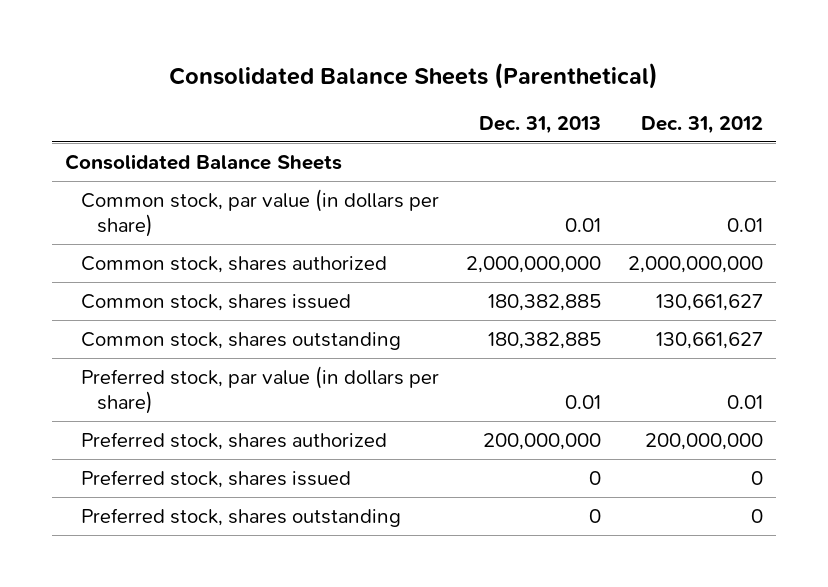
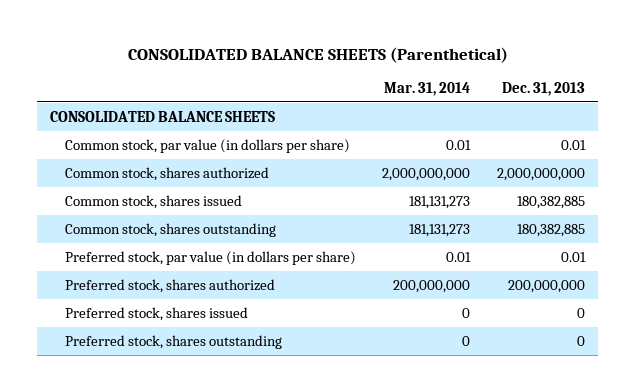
[168,62,658,89] Consolidated Balance Sheets (Parenthetical) -> [127,46,508,63] CONSOLIDATED BALANCE SHEETS (Parenthetical)
[640,115,763,134] Dec. 31, 2012 -> none
none -> [384,81,471,96] Mar. 31, 2014
[65,153,343,170] Consolidated Balance Sheets -> [50,110,276,122] CONSOLIDATED BALANCE SHEETS

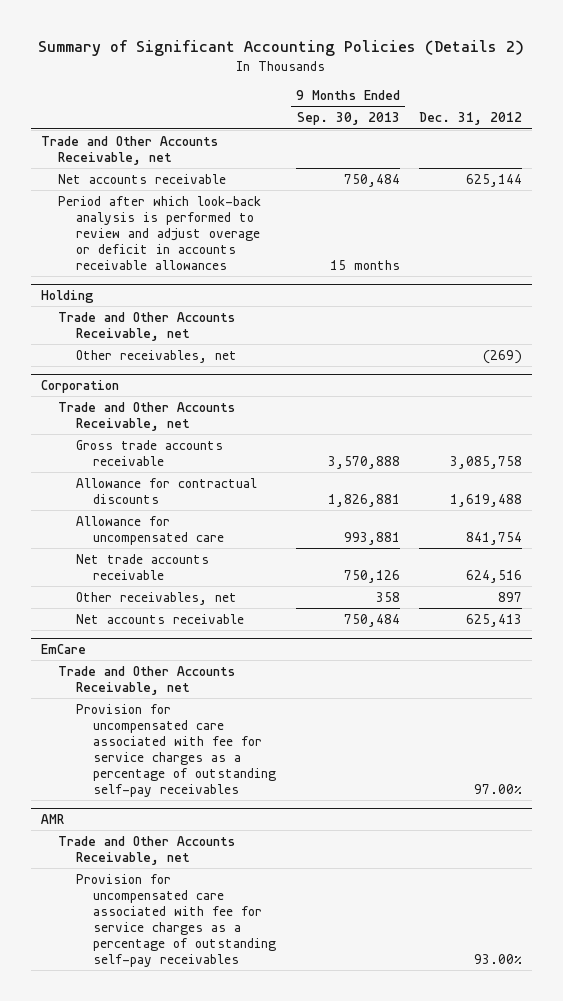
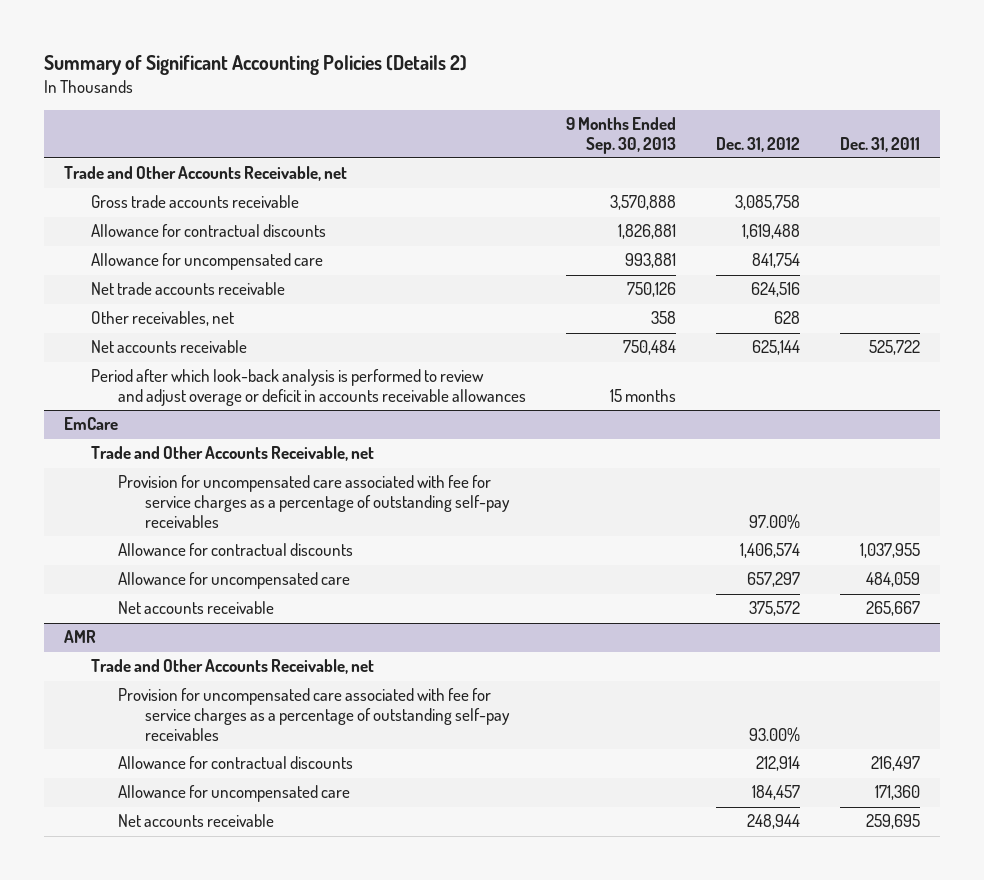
none -> [840,136,921,152] Dec. 31, 2011
[40,289,94,303] Holding -> none
[58,311,236,341] Trade and Other Accounts Receivable, net -> none
[75,349,237,363] Other receivables, net -> none
[40,379,119,393] Corporation -> none
[58,401,236,431] Trade and Other Accounts Receivable, net -> none
[75,613,244,624] Net accounts receivable -> none
[498,591,523,602] 897 -> [774,311,801,325] 628
[58,173,227,184] Net accounts receivable -> [90,340,247,354] Net accounts receivable
[58,195,262,271] Period after which look-back analysis is performed to review and adjust overage or deficit in accounts receivable allowances -> [90,369,526,406] Period after which look-back analysis is performed to review and adjust overage or deficit in accounts receivable allowances
none -> [117,543,353,557] Allowance for contractual discounts
none -> [117,572,350,590] Allowance for uncompensated care
none -> [117,601,274,615] Net accounts receivable
none -> [117,756,353,770] Allowance for contractual discounts
none -> [117,785,350,803] Allowance for uncompensated care
none -> [117,814,274,828] Net accounts receivable

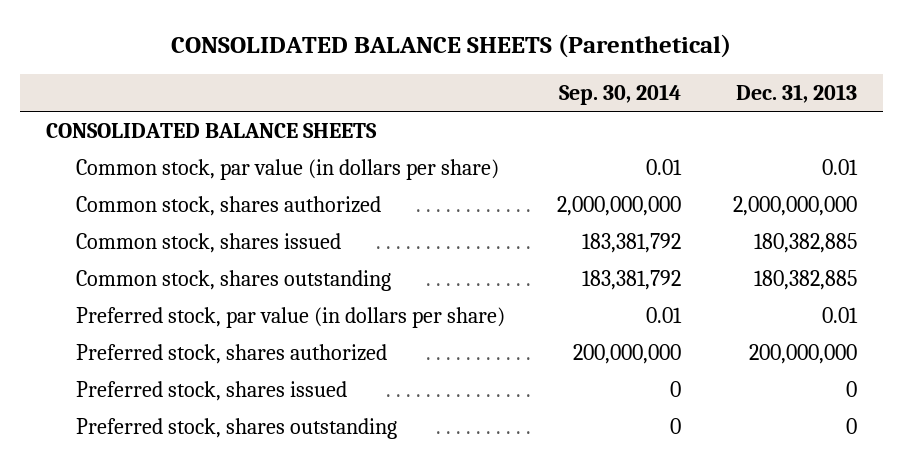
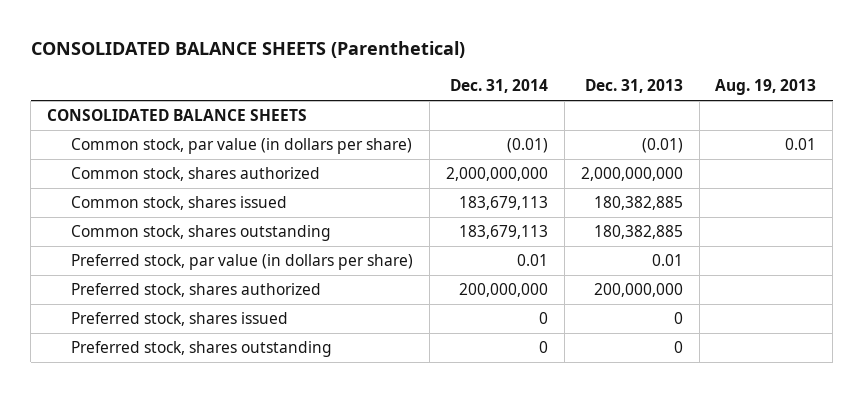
[558,84,681,106] Sep. 30, 2014 -> none
none -> [450,79,549,94] Dec. 31, 2014
none -> [715,79,817,96] Aug. 19, 2013
[821,158,858,175] 0.01 -> [641,138,683,154] (0.01)

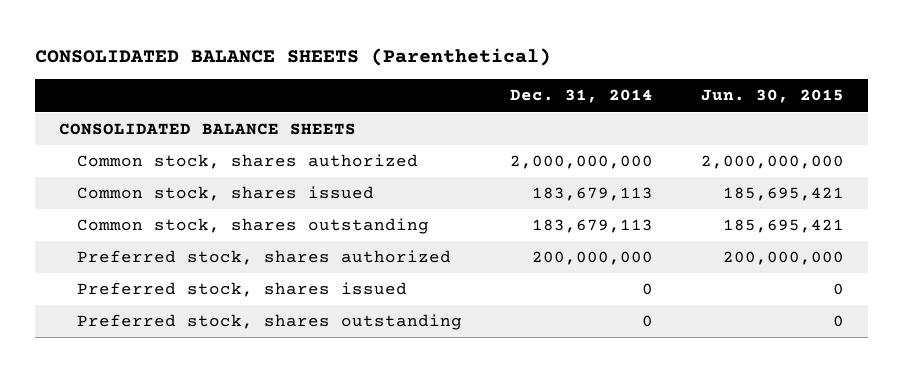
[584,79,683,94] Dec. 31, 2013 -> none
[715,79,817,96] Aug. 19, 2013 -> none
none -> [701,89,845,104] Jun. 30, 2015
[71,138,413,155] Common stock, par value (in dollars per share) -> none
[71,254,414,271] Preferred stock, par value (in dollars per share) -> none

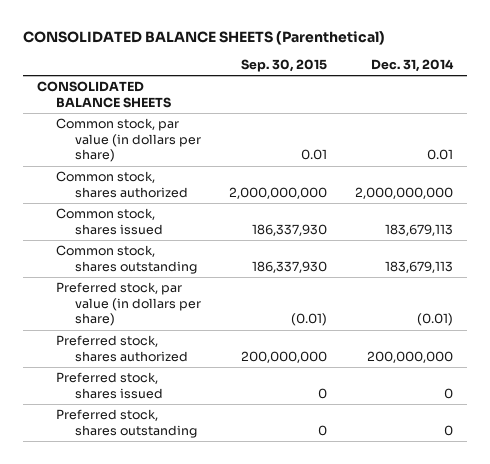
[701,89,845,104] Jun. 30, 2015 -> none
none -> [241,59,328,73] Sep. 30, 2015
none -> [55,118,201,163] Common stock, par value (in dollars per share)
none -> [55,282,201,327] Preferred stock, par value (in dollars per share)

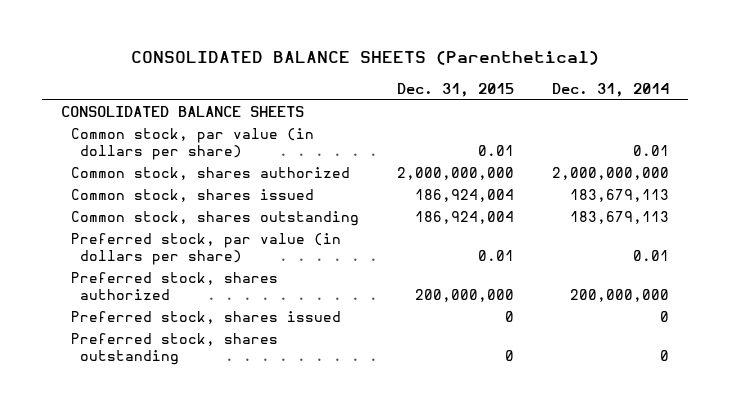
[241,59,328,73] Sep. 30, 2015 -> none
none -> [396,82,514,97] Dec. 31, 2015
[417,313,454,327] (0.01) -> [633,250,670,262] 0.01

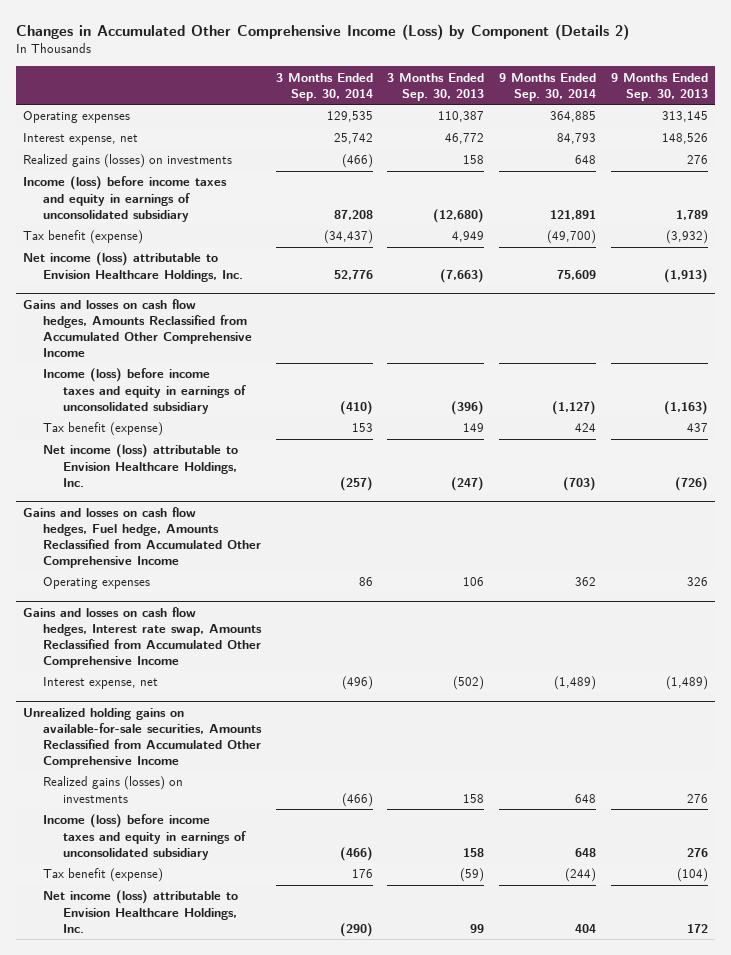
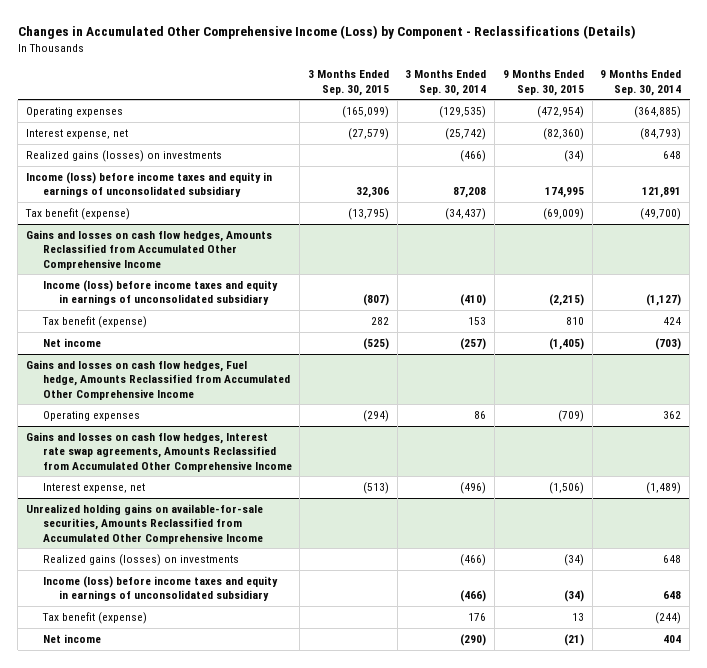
[15,23,629,40] Changes in Accumulated Other Comprehensive Income (Loss) by Component (Details 2) -> [17,24,636,39] Changes in Accumulated Other Comprehensive Income (Loss) by Component - Reclassifications (Details)
[387,72,485,102] 3 Months Ended Sep. 30, 2013 -> none
[610,72,708,102] 9 Months Ended Sep. 30, 2013 -> none
none -> [308,70,390,96] 3 Months Ended Sep. 30, 2015
none -> [502,70,584,96] 9 Months Ended Sep. 30, 2015
[326,111,373,123] 129,535 -> [439,106,487,119] (129,535)
[550,111,597,123] 364,885 -> [634,106,682,119] (364,885)
[333,133,373,145] 25,742 -> [445,128,487,141] (25,742)
[557,133,597,145] 84,793 -> [640,128,682,141] (84,793)
[22,252,244,282] Net income (loss) attributable to Envision Healthcare Holdings, Inc. -> none
[43,444,239,487] Net income (loss) attributable to Envision Healthcare Holdings, Inc. -> [42,338,101,348] Net income
[22,606,263,669] Gains and losses on cash flow hedges, Interest rate swap, Amounts Reclassified from Accumulated Other Comprehensive Income -> [25,432,292,472] Gains and losses on cash flow hedges, Interest rate swap agreements, Amounts Reclassified from Accumulated Other Comprehensive Income
[43,890,239,933] Net income (loss) attributable to Envision Healthcare Holdings, Inc. -> [42,634,101,644] Net income

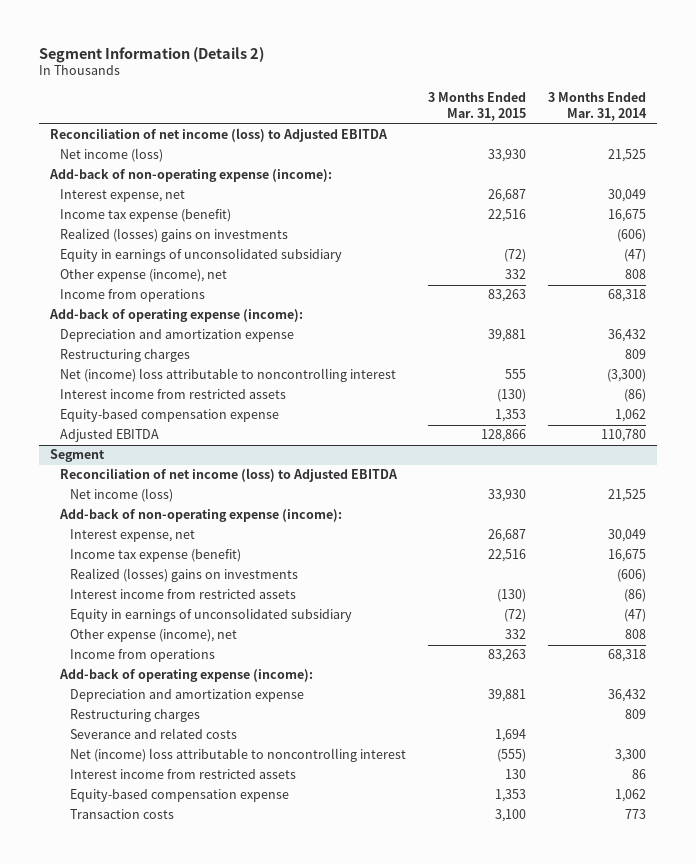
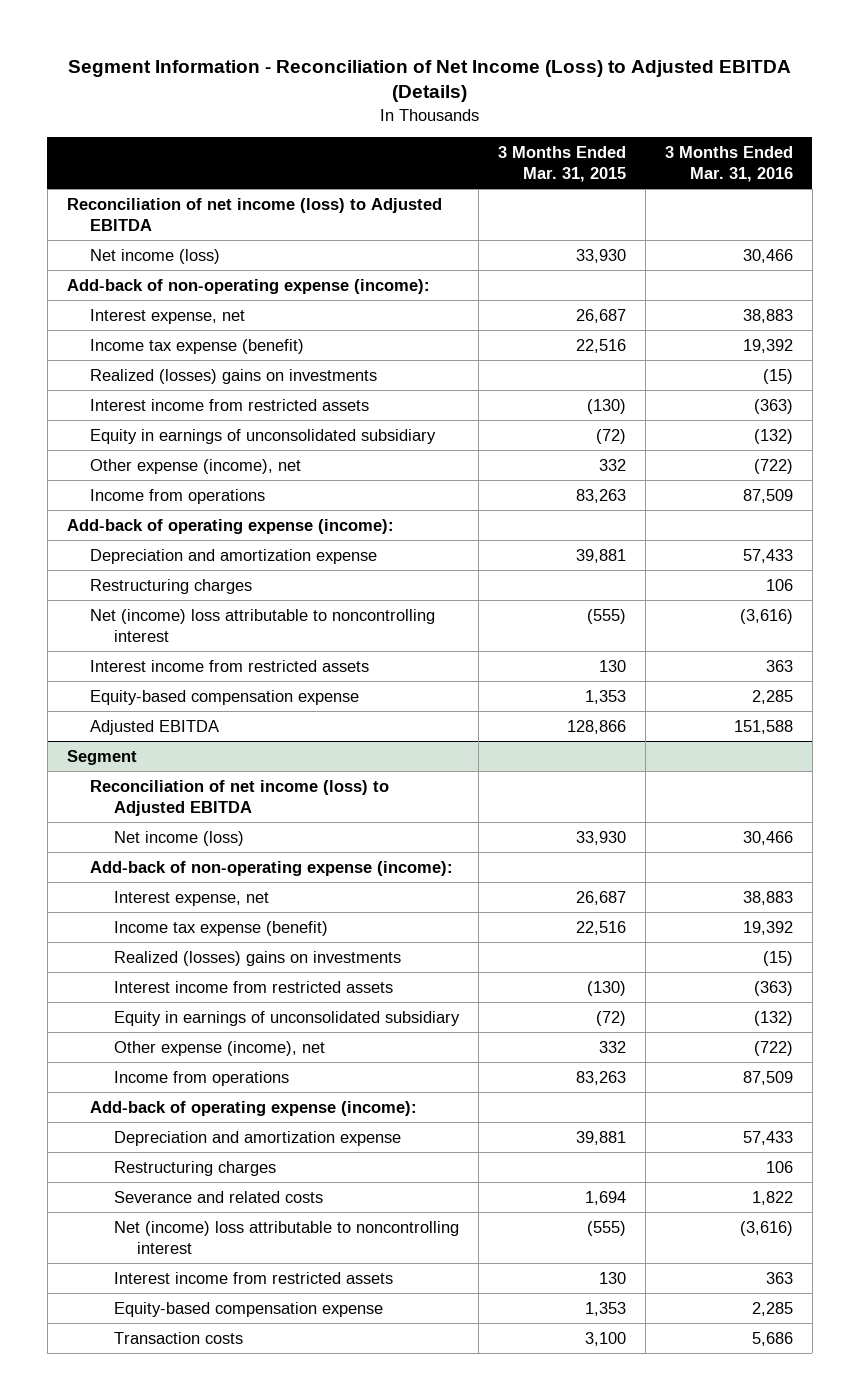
[39,46,265,63] Segment Information (Details 2) -> [67,59,791,103] Segment Information - Reconciliation of Net Income (Loss) to Adjusted EBITDA (Details)
[548,92,648,122] 3 Months Ended Mar. 31, 2014 -> none
none -> [664,146,793,183] 3 Months Ended Mar. 31, 2016
[60,389,287,400] Interest income from restricted assets -> [90,398,370,411] Interest income from restricted assets
[505,369,527,380] 555 -> [586,608,626,624] (555)
none -> [90,659,370,672] Interest income from restricted assets

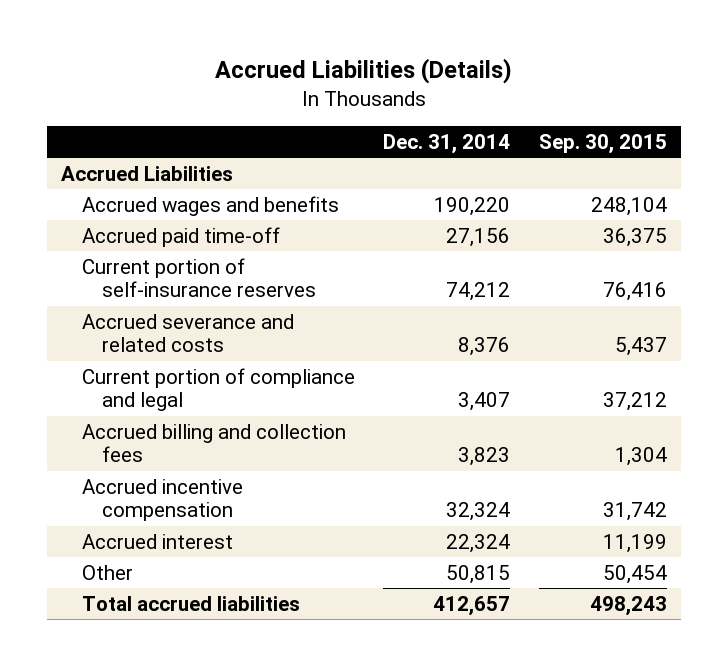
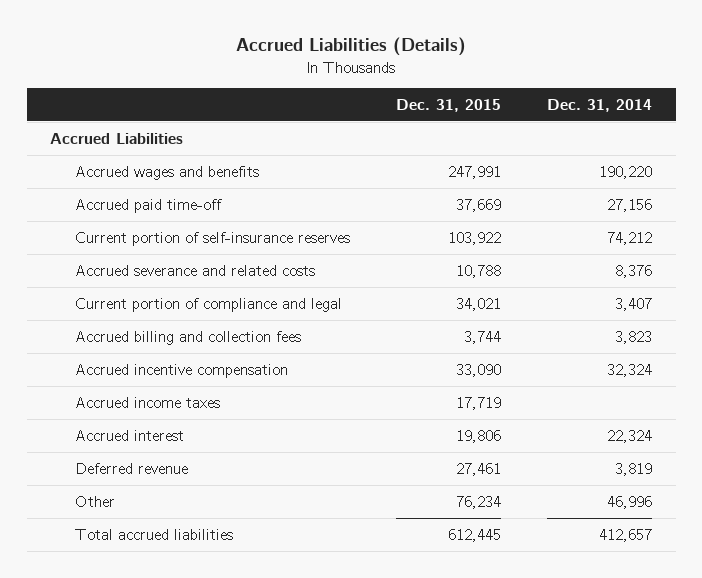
[539,133,668,154] Sep. 30, 2015 -> none
none -> [396,98,502,112] Dec. 31, 2015
none -> [74,396,220,408] Accrued income taxes
none -> [74,462,188,474] Deferred revenue
[446,564,511,584] 50,815 -> [607,495,653,509] 46,996

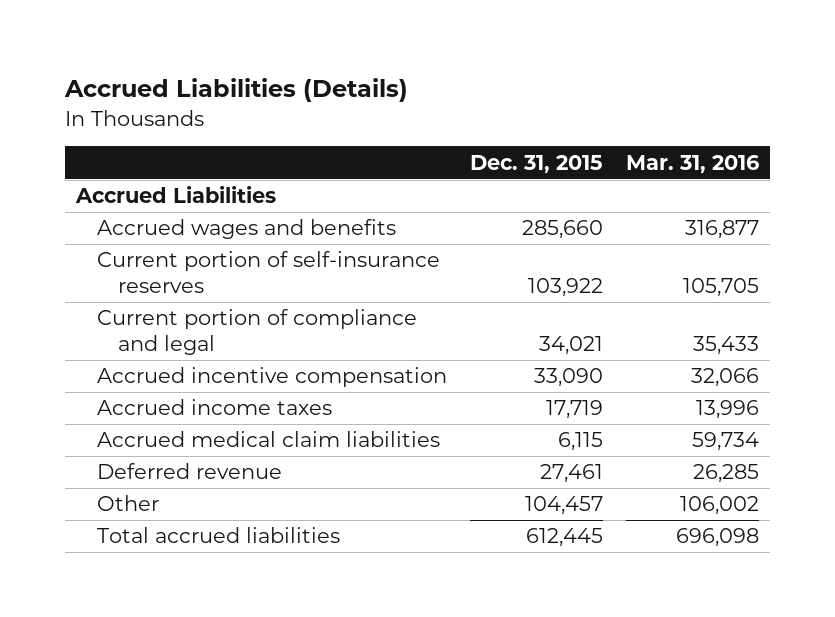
[547,98,653,112] Dec. 31, 2014 -> none
none -> [625,154,759,174] Mar. 31, 2016
[74,198,222,213] Accrued paid time-off -> none
[448,165,502,179] 247,991 -> [522,220,604,240] 285,660
[74,264,315,276] Accrued severance and related costs -> none
[74,330,301,345] Accrued billing and collection fees -> none
[74,429,184,441] Accrued interest -> none
none -> [97,431,441,448] Accrued medical claim liabilities
[456,495,502,509] 76,234 -> [525,496,604,516] 104,457

